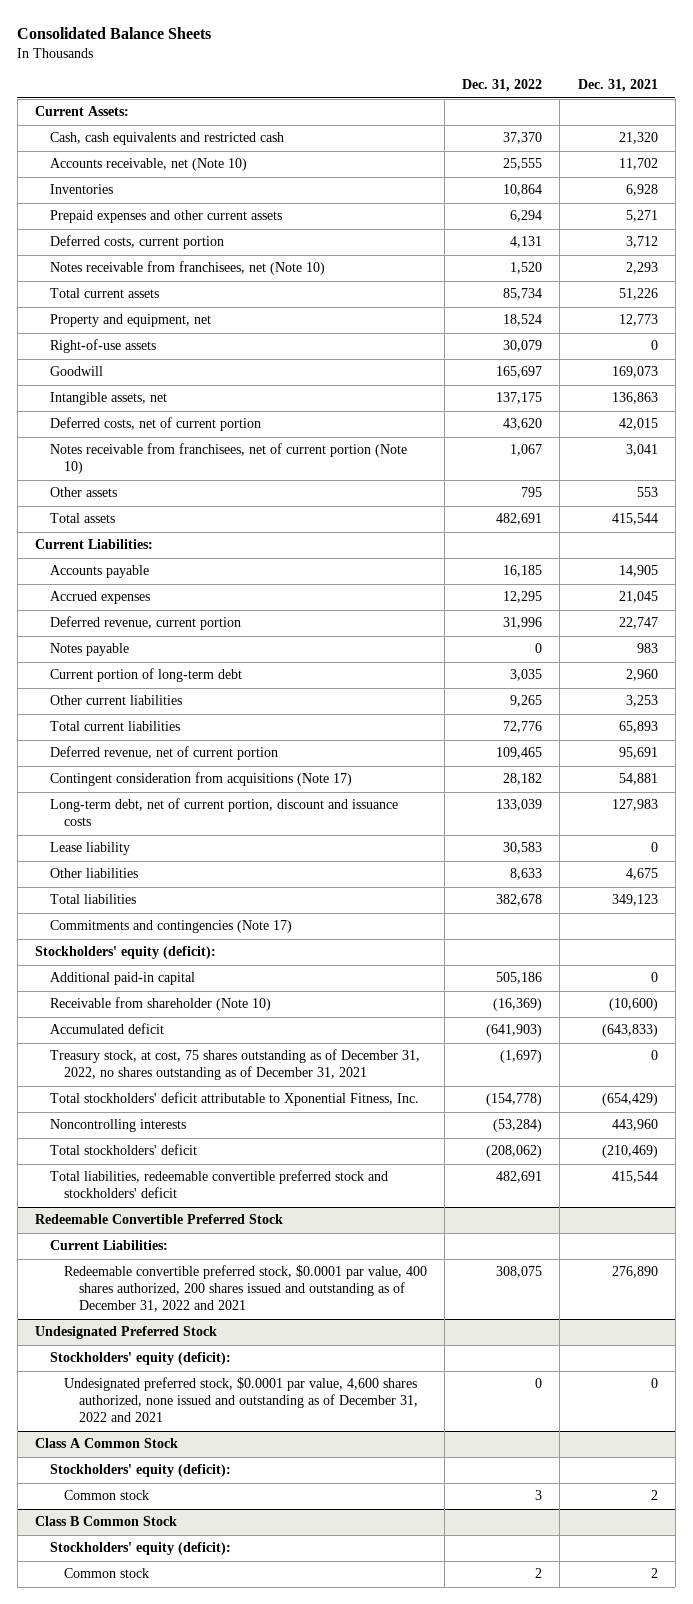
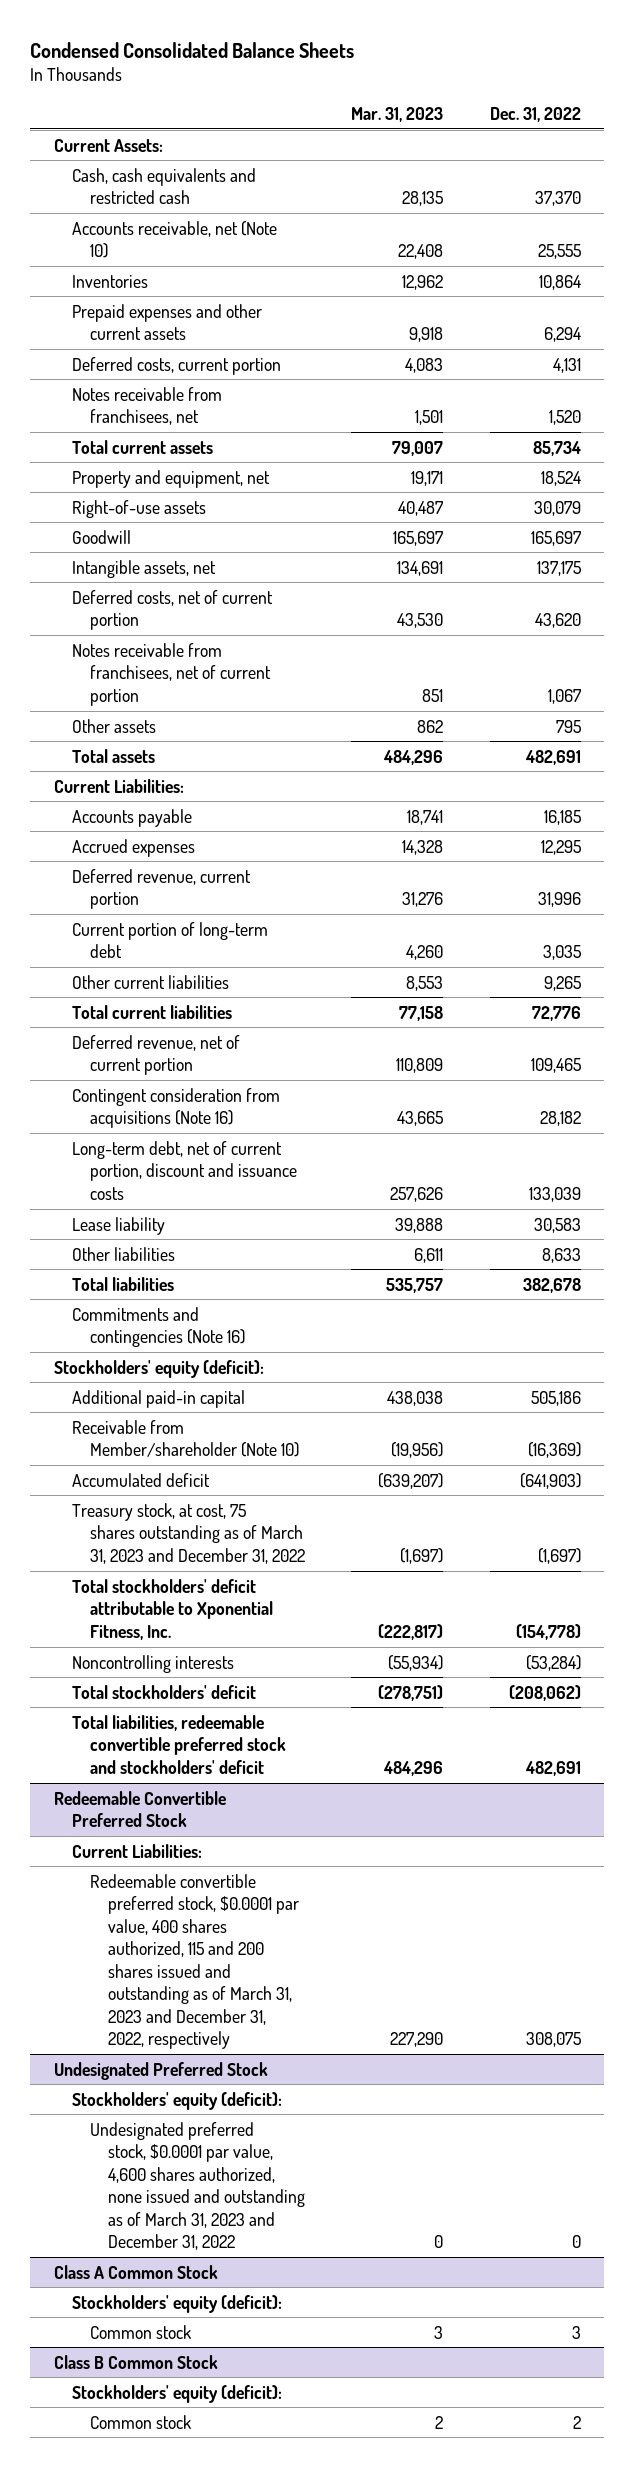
[17,27,212,40] Consolidated Balance Sheets -> [30,41,355,58] Condensed Consolidated Balance Sheets
[577,79,658,93] Dec. 31, 2021 -> none
none -> [351,106,444,122] Mar. 31, 2023
[49,261,325,276] Notes receivable from franchisees, net (Note 10) -> [71,386,222,426] Notes receivable from franchisees, net
[49,443,407,475] Notes receivable from franchisees, net of current portion (Note 10) -> [71,642,271,706] Notes receivable from franchisees, net of current portion
[49,643,129,657] Notes payable -> none
[49,772,352,787] Contingent consideration from acquisitions (Note 17) -> [71,1087,280,1129] Contingent consideration from acquisitions (Note 16)
[49,920,292,934] Commitments and contingencies (Note 17) -> [71,1306,245,1348] Commitments and contingencies (Note 16)
[49,997,271,1012] Receivable from shareholder (Note 10) -> [71,1419,299,1458] Receivable from Member/shareholder (Note 10)
[49,1049,420,1081] Treasury stock, at cost, 75 shares outstanding as of December 31, 2022, no shares outstanding as of December 31, 2021 -> [71,1502,305,1564] Treasury stock, at cost, 75 shares outstanding as of March 31, 2023 and December 31, 2022
[64,1265,428,1313] Redeemable convertible preferred stock, $0.0001 par value, 400 shares authorized, 200 shares issued and outstanding as of December 31, 2022 and 2021 -> [89,1873,299,2050] Redeemable convertible preferred stock, $0.0001 par value, 400 shares authorized, 115 and 200 shares issued and outstanding as of March 31, 2023 and December 31, 2022, respectively
[64,1377,418,1423] Undesignated preferred stock, $0.0001 par value, 4,600 shares authorized, none issued and outstanding as of December 31, 2022 and 2021 -> [89,2121,305,2251] Undesignated preferred stock, $0.0001 par value, 4,600 shares authorized, none issued and outstanding as of March 31, 2023 and December 31, 2022

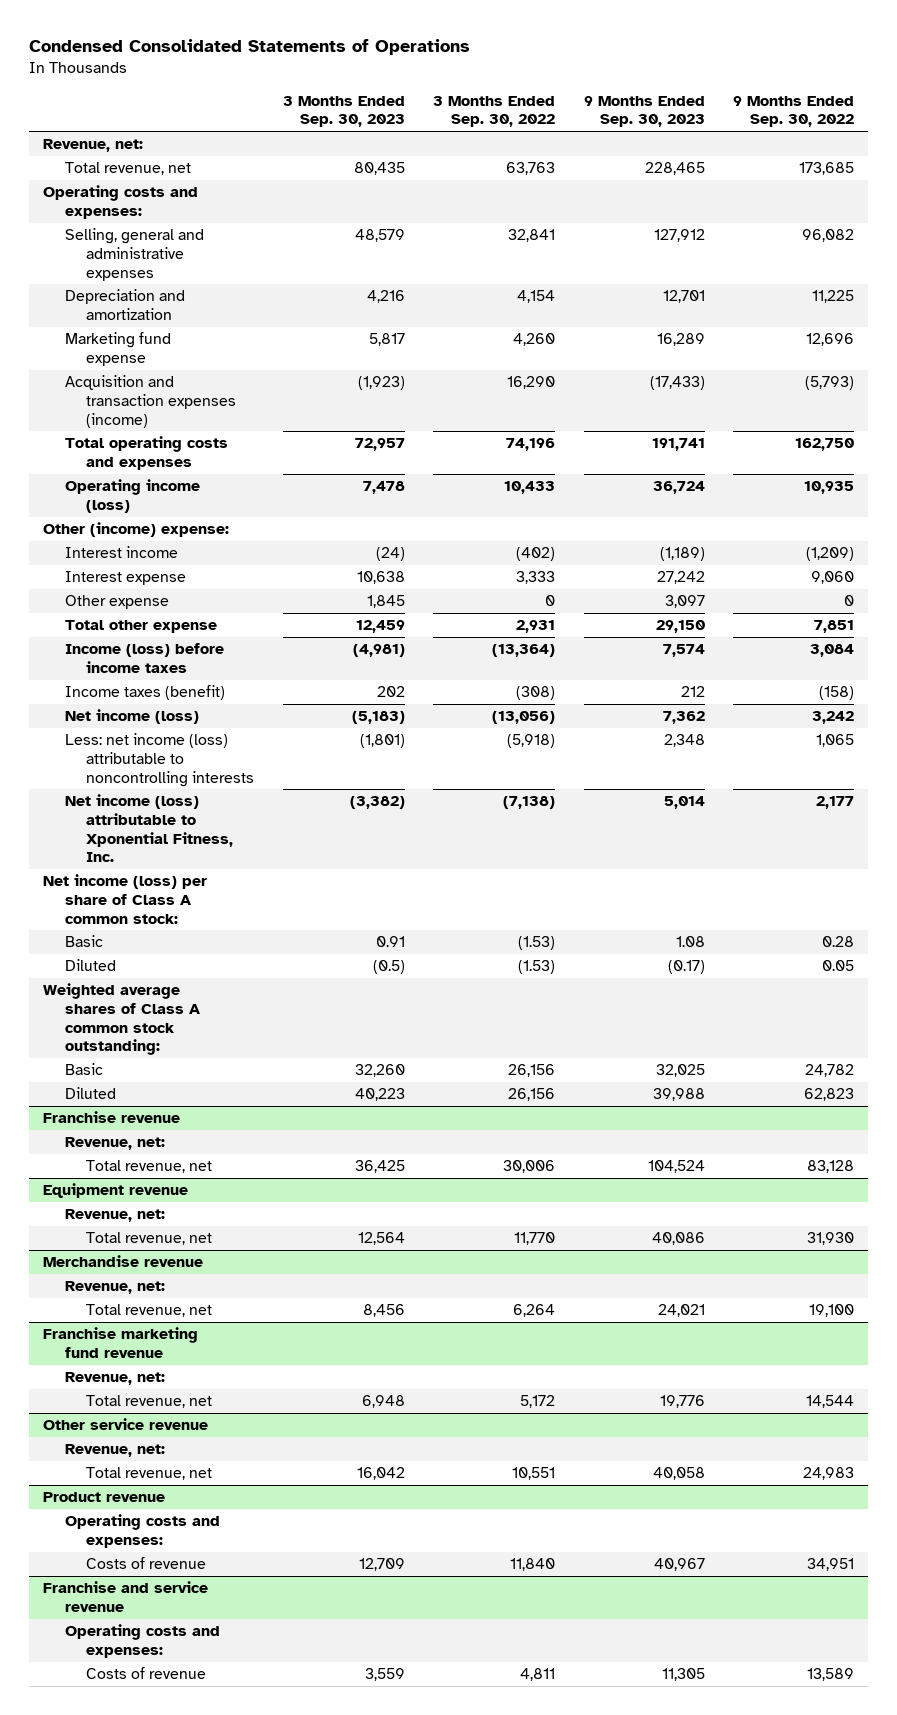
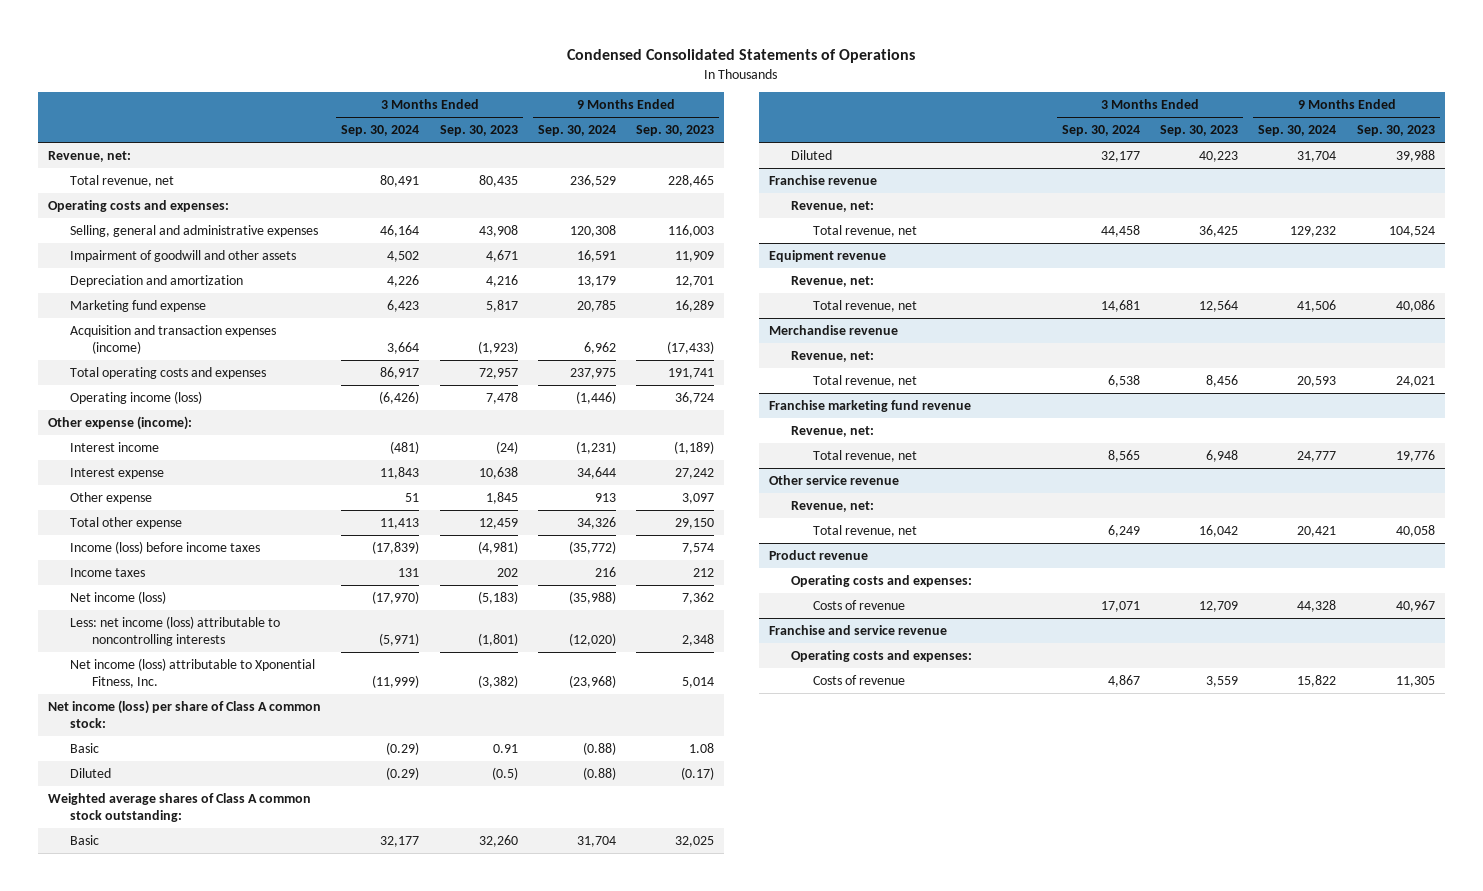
[433,95,556,128] 3 Months Ended Sep. 30, 2022 -> none
[733,95,855,128] 9 Months Ended Sep. 30, 2022 -> none
none -> [341,125,420,137] Sep. 30, 2024
none -> [537,125,616,137] Sep. 30, 2024
[354,229,405,243] 48,579 -> [478,225,518,238] 43,908
[653,229,705,243] 127,912 -> [668,225,715,238] 116,003
none -> [70,250,297,263] Impairment of goodwill and other assets
[42,522,229,538] Other (income) expense: -> [48,416,193,431] Other expense (income):
[64,685,225,701] Income taxes (benefit) -> [70,568,146,578] Income taxes

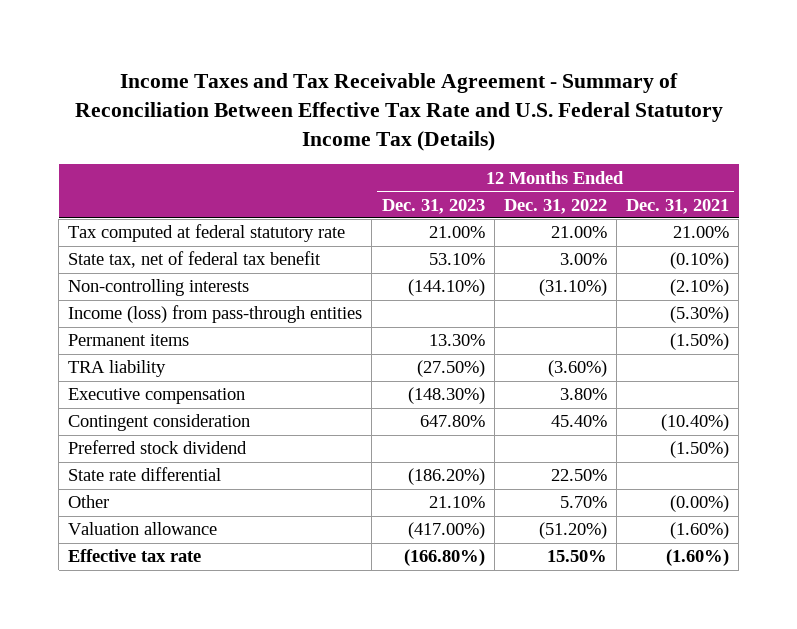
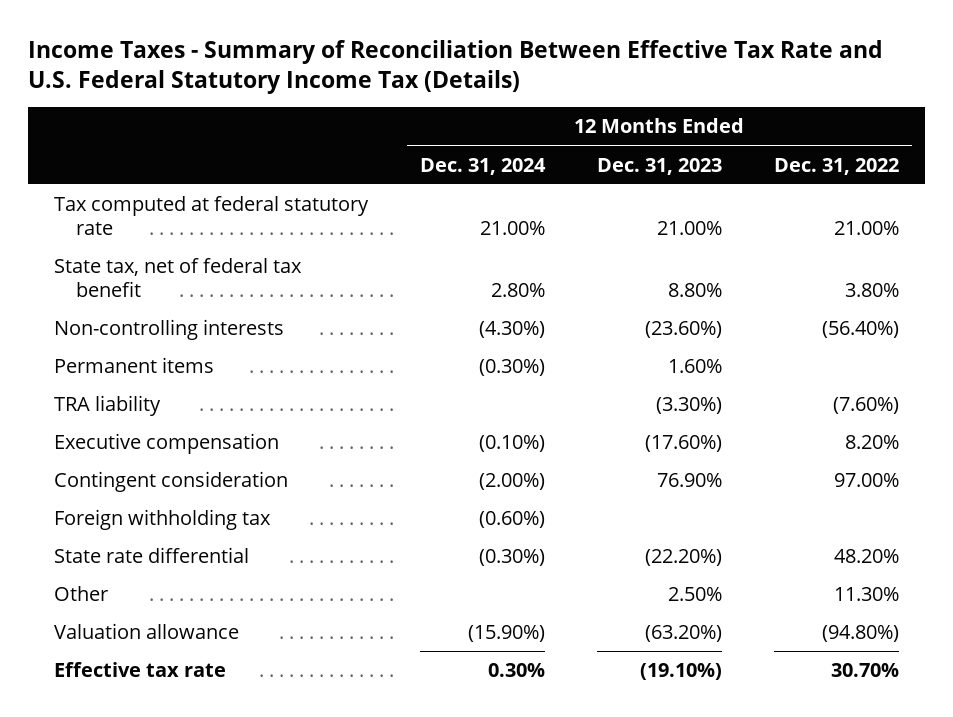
[74,72,723,151] Income Taxes and Tax Receivable Agreement - Summary of Reconciliation Between Effective Tax Rate and U.S. Federal Statutory Income Tax (Details) -> [27,39,883,94] Income Taxes - Summary of Reconciliation Between Effective Tax Rate and U.S. Federal Statutory Income Tax (Details)
[626,198,730,214] Dec. 31, 2021 -> none
none -> [419,157,546,175] Dec. 31, 2024
[68,305,363,324] Income (loss) from pass-through entities -> none
[68,440,248,455] Preferred stock dividend -> none
[428,253,485,266] 53.10% -> [667,282,722,297] 8.80%
[559,253,607,266] 3.00% -> [844,282,899,297] 3.80%
[407,279,485,297] (144.10%) -> [644,320,722,338] (23.60%)
[538,279,607,297] (31.10%) -> [821,320,899,338] (56.40%)
[428,334,485,347] 13.30% -> [667,358,722,373] 1.60%
[416,360,485,378] (27.50%) -> [655,396,722,414] (3.30%)
[547,360,607,378] (3.60%) -> [832,396,899,414] (7.60%)
[407,387,485,405] (148.30%) -> [644,434,722,452] (17.60%)
[559,388,607,401] 3.80% -> [844,434,899,449] 8.20%
[419,415,485,428] 647.80% -> [656,472,722,487] 76.90%
[550,415,607,428] 45.40% -> [833,472,899,487] 97.00%
none -> [53,508,271,530] Foreign withholding tax
[407,468,485,486] (186.20%) -> [644,548,722,566] (22.20%)
[550,469,607,482] 22.50% -> [833,548,899,563] 48.20%
[428,496,485,509] 21.10% -> [667,586,722,601] 2.50%
[559,496,607,509] 5.70% -> [833,586,899,601] 11.30%
[407,522,485,540] (417.00%) -> [644,624,722,642] (63.20%)
[538,522,607,540] (51.20%) -> [821,624,899,642] (94.80%)
[403,549,485,567] (166.80%) -> [639,662,722,680] (19.10%)
[546,550,607,563] 15.50% -> [830,662,899,677] 30.70%

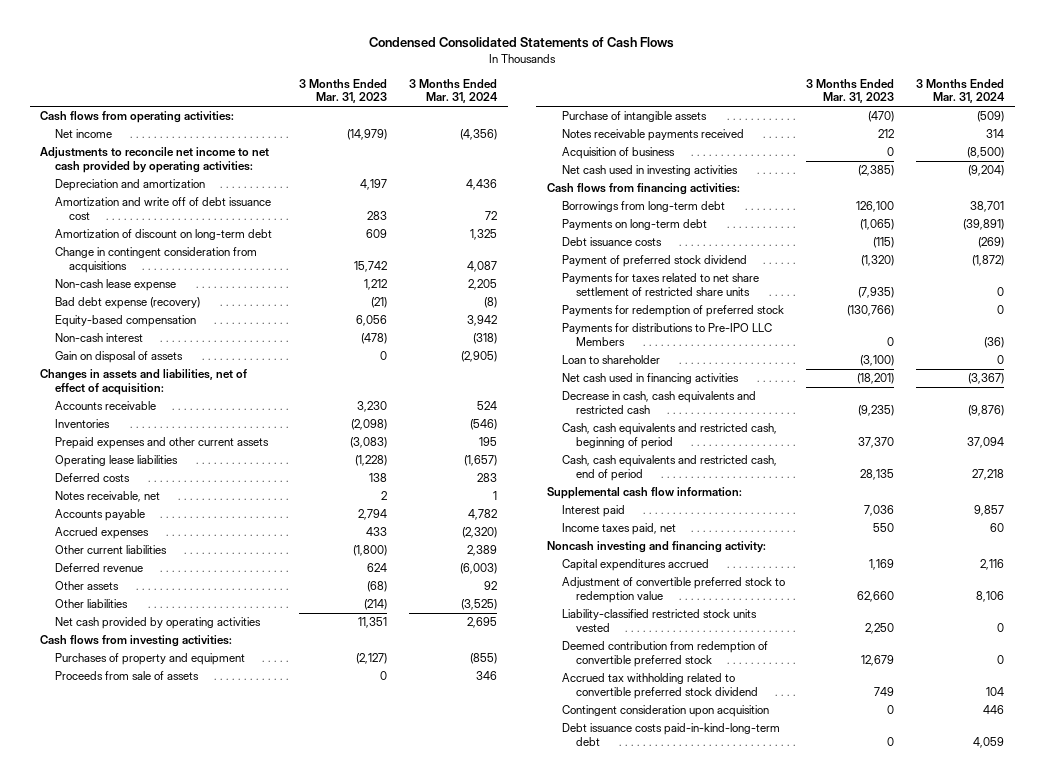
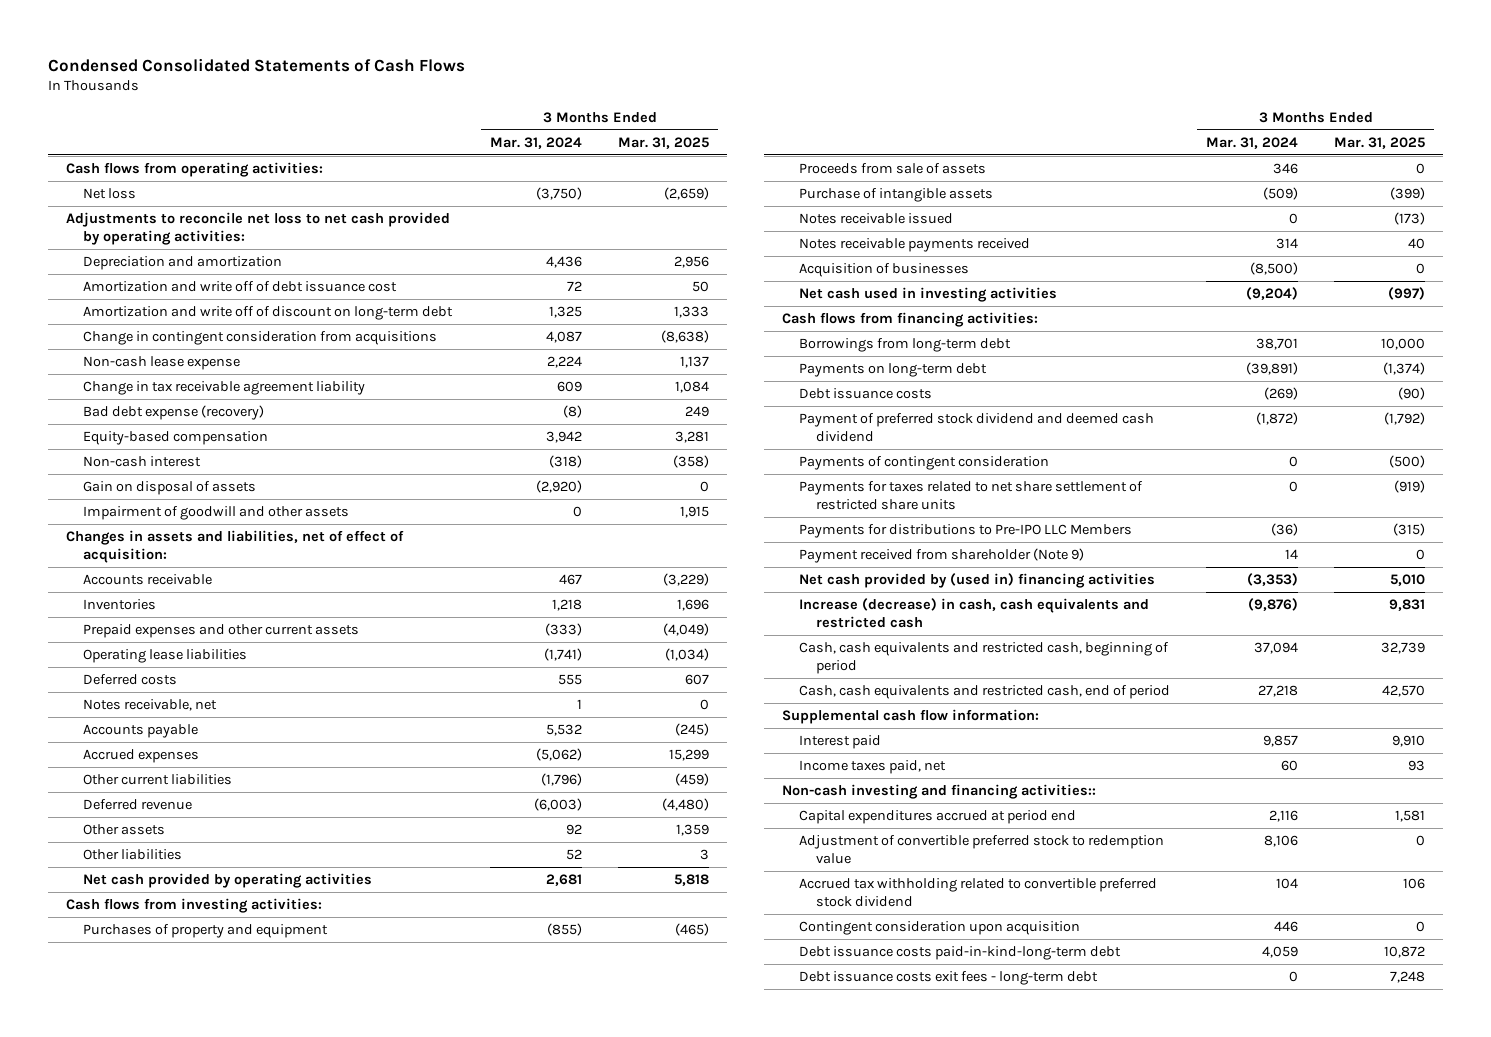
[299,78,388,104] 3 Months Ended Mar. 31, 2023 -> none
none -> [618,137,710,150] Mar. 31, 2025
[54,129,112,139] Net income -> [83,188,137,200] Net loss
[459,129,497,141] (4,356) -> [536,187,583,201] (3,750)
[40,147,270,173] Adjustments to reconcile net income to net cash provided by operating activities: -> [65,212,450,245] Adjustments to reconcile net loss to net cash provided by operating activities:
[54,229,272,241] Amortization of discount on long-term debt -> [83,306,454,321] Amortization and write off of discount on long-term debt
[467,279,497,291] 2,205 -> [547,356,583,369] 2,224
none -> [83,381,366,396] Change in tax receivable agreement liability
[460,351,497,363] (2,905) -> [536,480,583,494] (2,920)
none -> [83,506,350,521] Impairment of goodwill and other assets
[476,401,497,411] 524 -> [559,574,583,586] 467
[469,419,497,431] (546) -> [552,599,583,612] 1,218
[478,437,497,447] 195 -> [545,623,583,637] (333)
[463,455,497,467] (1,657) -> [544,648,583,662] (1,741)
[476,473,497,483] 283 -> [558,674,583,686] 555
[467,509,497,521] 4,782 -> [546,724,583,737] 5,532
[461,527,497,539] (2,320) -> [536,748,583,762] (5,062)
[466,545,497,557] 2,389 -> [541,773,583,787] (1,796)
[460,599,497,611] (3,525) -> [566,849,583,861] 52
[466,617,497,629] 2,695 -> [546,874,583,887] 2,681
none -> [799,213,954,225] Notes receivable issued
[561,147,675,160] Acquisition of business -> [799,263,970,278] Acquisition of businesses
[561,255,747,268] Payment of preferred stock dividend -> [799,413,1155,442] Payment of preferred stock dividend and deemed cash dividend
none -> [799,456,1050,471] Payments of contingent consideration
[561,305,784,318] Payments for redemption of preferred stock -> none
[561,355,660,365] Loan to shareholder -> none
none -> [799,548,1085,564] Payment received from shareholder (Note 9)
[561,373,739,385] Net cash used in financing activities -> [799,573,1156,589] Net cash provided by (used in) financing activities
[967,373,1004,385] (3,367) -> [1247,573,1299,587] (3,353)
[561,391,756,414] Decrease in cash, cash equivalents and restricted cash -> [799,598,1150,628] Increase (decrease) in cash, cash equivalents and restricted cash
[547,541,767,554] Noncash investing and financing activity: -> [781,784,1096,800] Non-cash investing and financing activities::
[561,559,709,572] Capital expenditures accrued -> [799,810,1077,825] Capital expenditures accrued at period end
[561,609,757,632] Liability-classified restricted stock units vested -> none
[561,641,768,667] Deemed contribution from redemption of convertible preferred stock -> none
none -> [799,971,1099,986] Debt issuance costs exit fees - long-term debt

